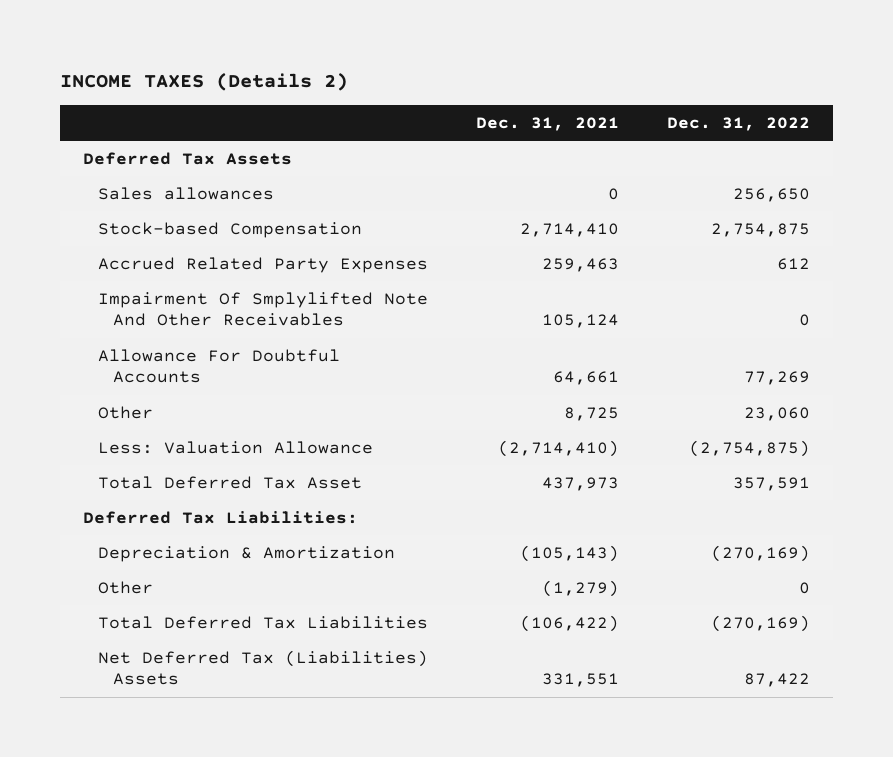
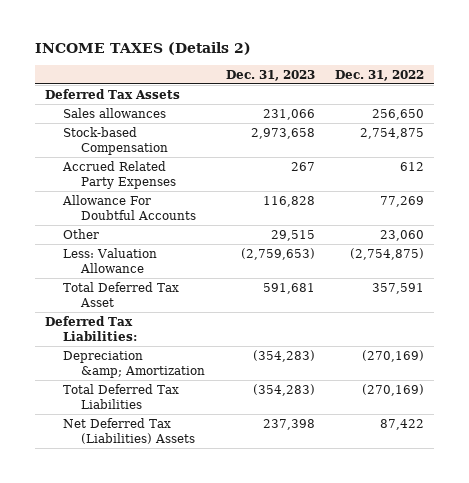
[475,116,619,131] Dec. 31, 2021 -> none
none -> [225,69,315,81] Dec. 31, 2023
[98,291,429,327] Impairment Of Smplylifted Note And Other Receivables -> none
[98,580,154,594] Other -> none
[98,545,396,562] Depreciation & Amortization -> [63,350,206,378] Depreciation &amp; Amortization

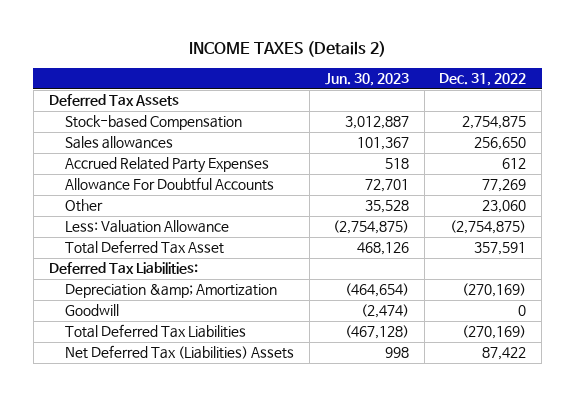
[225,69,315,81] Dec. 31, 2023 -> none
none -> [324,73,409,87] Jun. 30, 2023
[63,107,167,118] Sales allowances -> [65,136,174,150] Sales allowances
none -> [65,304,120,317] Goodwill

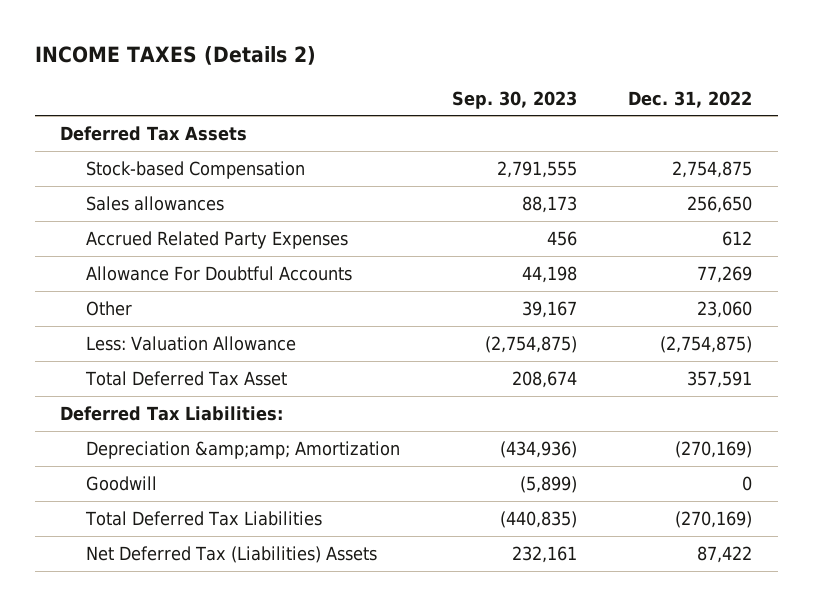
[324,73,409,87] Jun. 30, 2023 -> none
none -> [451,90,577,109] Sep. 30, 2023
[65,284,278,299] Depreciation &amp; Amortization -> [86,441,401,460] Depreciation &amp;amp; Amortization

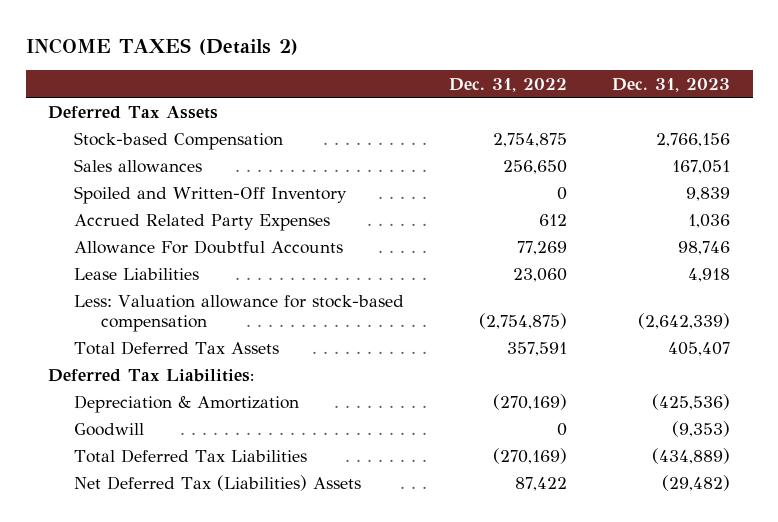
[451,90,577,109] Sep. 30, 2023 -> none
none -> [612,77,731,92] Dec. 31, 2023
none -> [74,185,348,204] Spoiled and Written-Off Inventory
[86,301,133,317] Other -> [74,267,200,280] Lease Liabilities
[86,336,297,352] Less: Valuation Allowance -> [74,294,405,332] Less: Valuation allowance for stock-based compensation
[85,371,288,387] Total Deferred Tax Asset -> [74,340,280,355] Total Deferred Tax Assets
[86,441,401,460] Depreciation &amp;amp; Amortization -> [74,394,300,413] Depreciation & Amortization

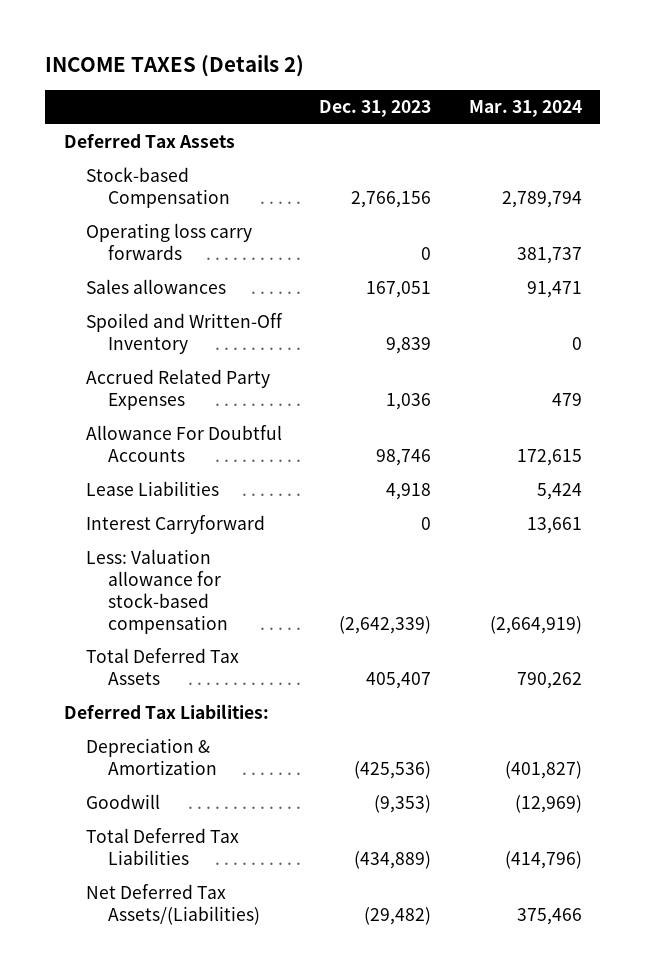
[449,77,568,92] Dec. 31, 2022 -> none
none -> [468,100,582,118] Mar. 31, 2024
none -> [85,223,252,261] Operating loss carry forwards
none -> [85,515,265,535] Interest Carryforward
[74,474,362,491] Net Deferred Tax (Liabilities) Assets -> [85,884,261,926] Net Deferred Tax Assets/(Liabilities)

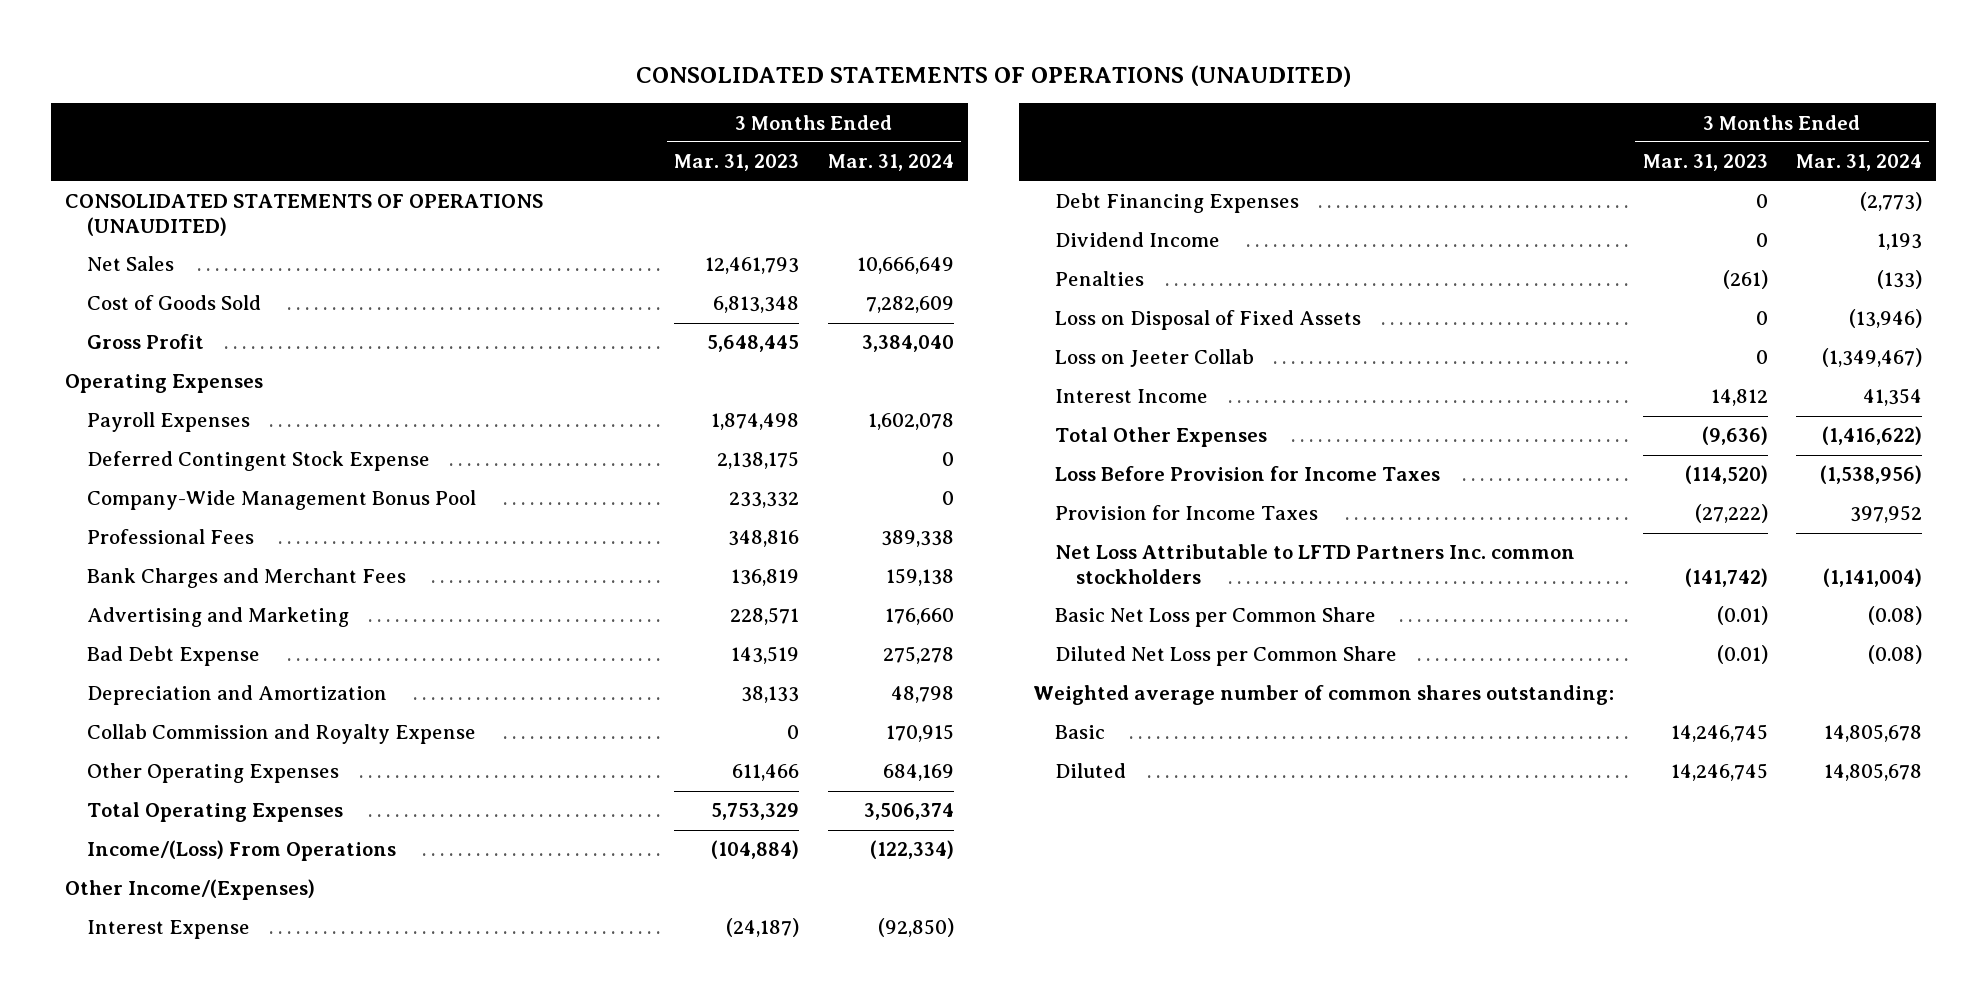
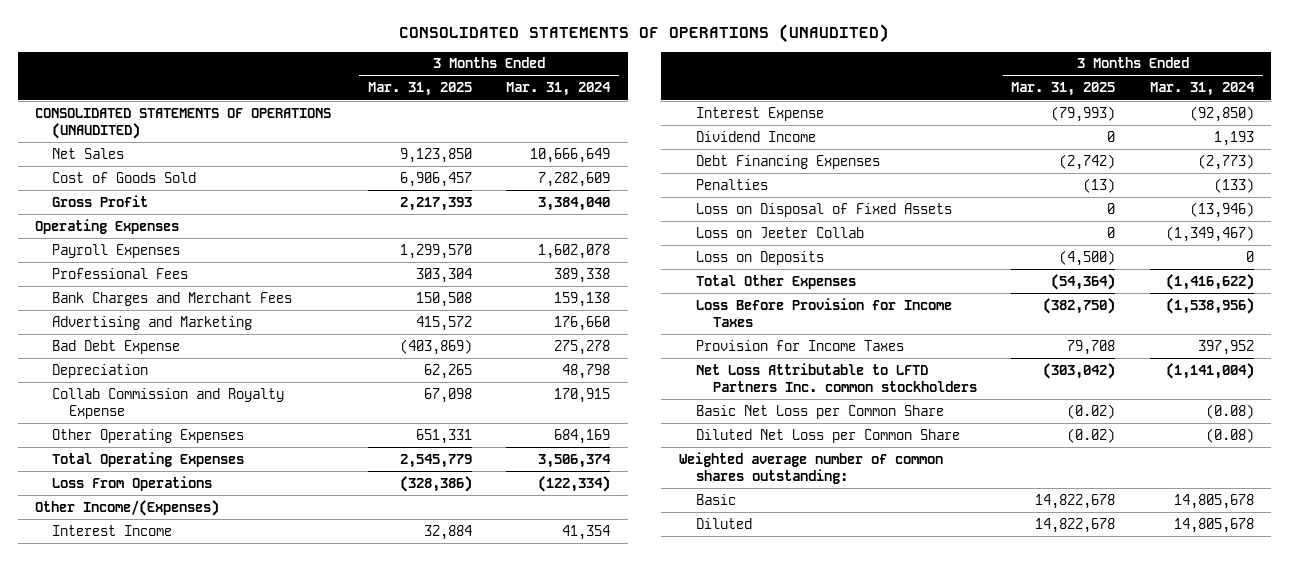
[674,154,800,172] Mar. 31, 2023 -> none
none -> [367,82,472,97] Mar. 31, 2025
[86,451,430,472] Deferred Contingent Stock Expense -> none
[86,490,476,511] Company-Wide Management Bonus Pool -> none
[86,685,387,706] Depreciation and Amortization -> [51,363,148,378] Depreciation
[86,840,396,862] Income/(Loss) From Operations -> [51,475,212,491] Loss From Operations
[1054,389,1208,404] Interest Income -> [51,524,172,536] Interest Income
[1054,193,1299,214] Debt Financing Expenses -> [695,154,880,169] Debt Financing Expenses
none -> [695,250,824,265] Loss on Deposits

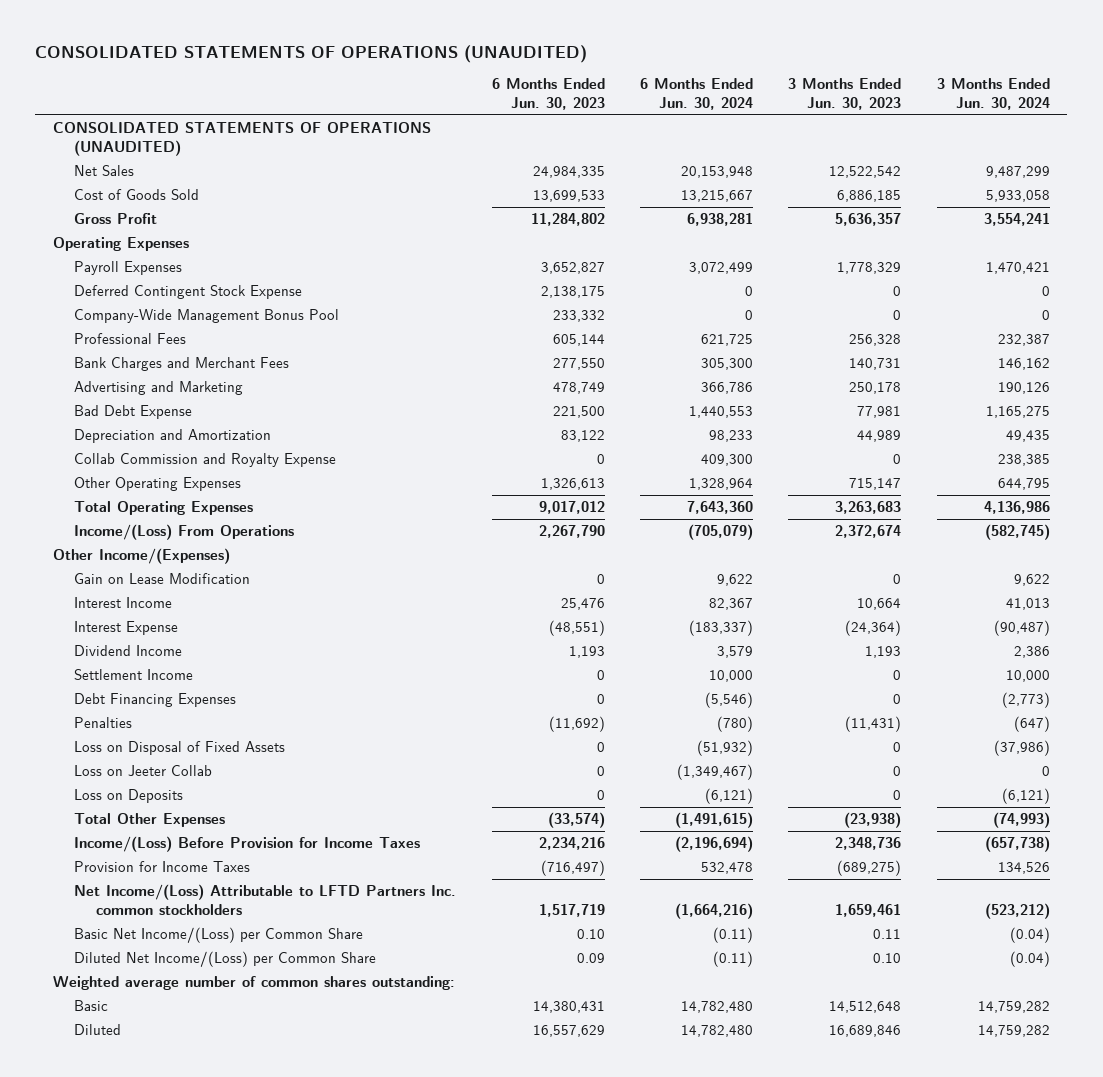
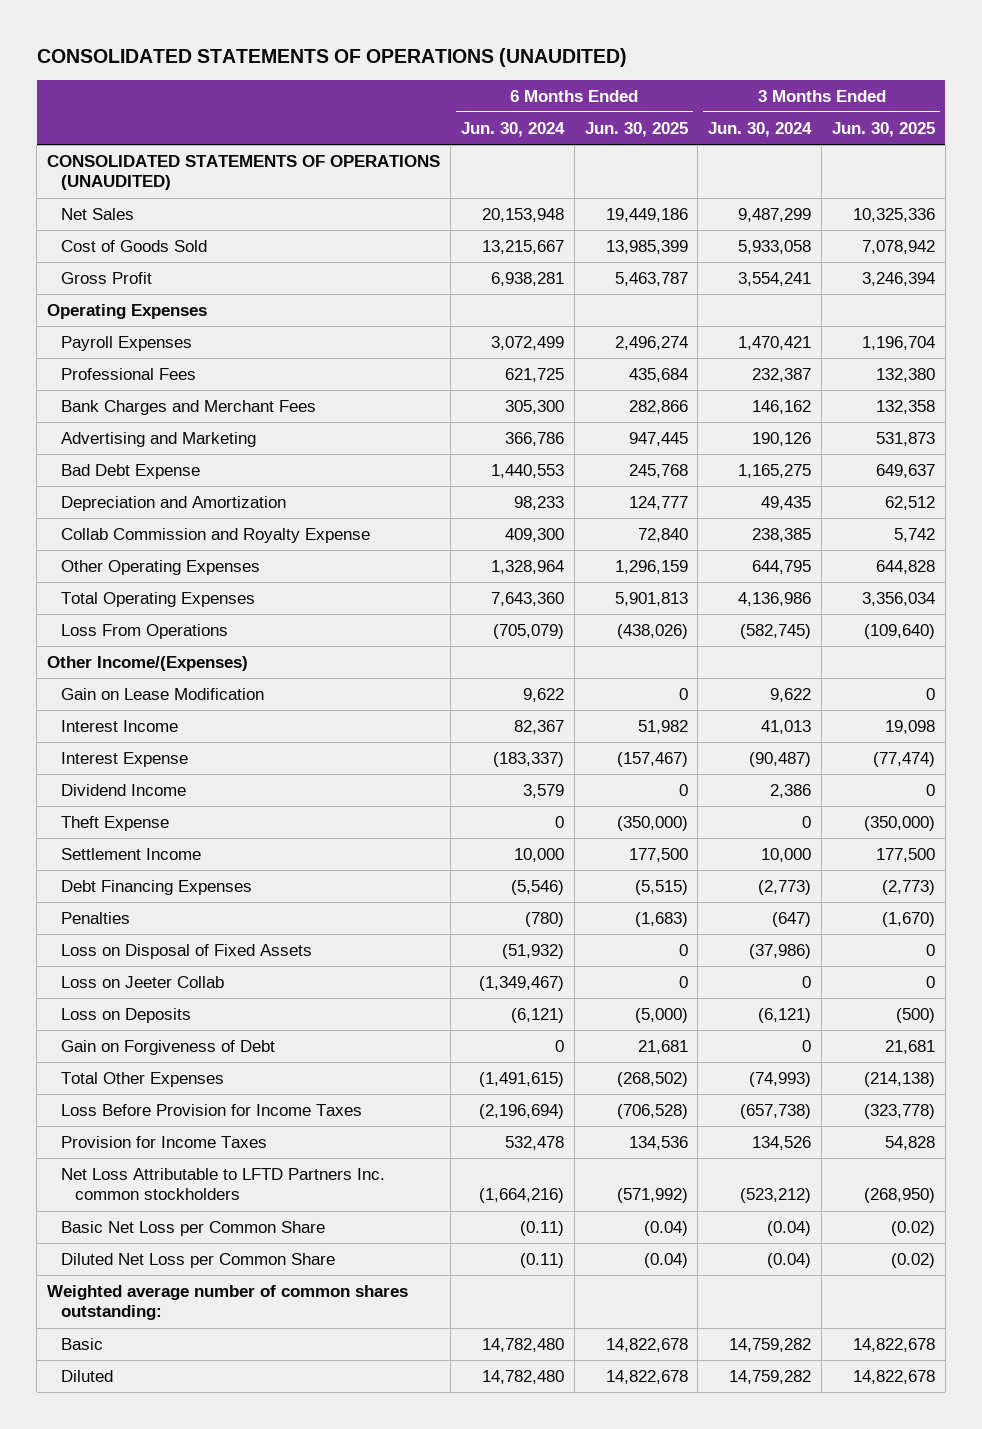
[491,78,605,111] 6 Months Ended Jun. 30, 2023 -> none
[788,78,902,111] 3 Months Ended Jun. 30, 2023 -> none
none -> [584,121,688,137] Jun. 30, 2025
none -> [832,121,936,137] Jun. 30, 2025
[74,285,303,300] Deferred Contingent Stock Expense -> none
[74,309,340,324] Company-Wide Management Bonus Pool -> none
[74,524,295,541] Income/(Loss) From Operations -> [61,623,229,639] Loss From Operations
none -> [61,815,170,831] Theft Expense
none -> [61,1039,276,1055] Gain on Forgiveness of Debt
[74,836,421,853] Income/(Loss) Before Provision for Income Taxes -> [61,1103,363,1116] Loss Before Provision for Income Taxes
[74,884,457,915] Net Income/(Loss) Attributable to LFTD Partners Inc. common stockholders -> [61,1167,386,1201] Net Loss Attributable to LFTD Partners Inc. common stockholders
[74,927,364,944] Basic Net Income/(Loss) per Common Share -> [61,1220,326,1236] Basic Net Loss per Common Share
[74,951,377,968] Diluted Net Income/(Loss) per Common Share -> [61,1252,336,1268] Diluted Net Loss per Common Share

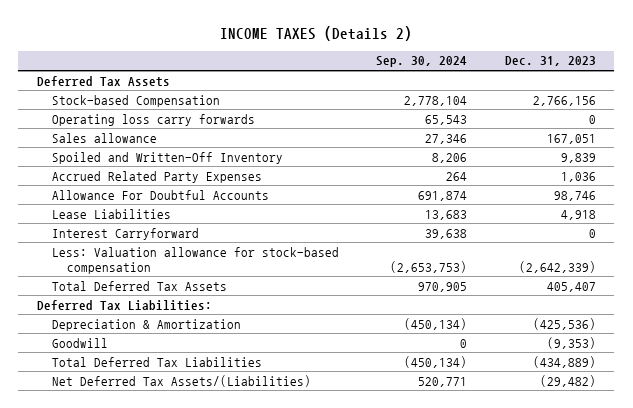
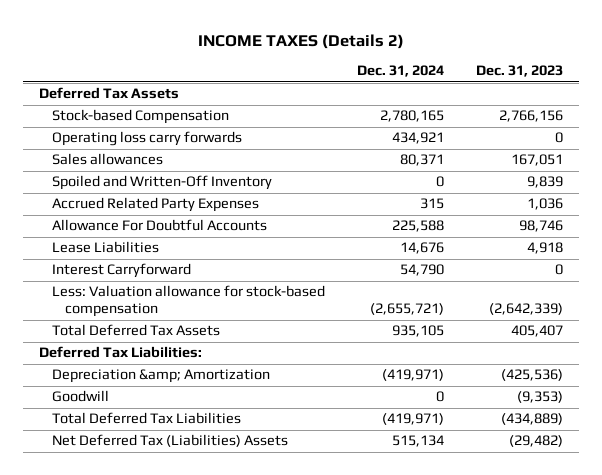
[376,56,468,68] Sep. 30, 2024 -> none
none -> [356,65,444,78] Dec. 31, 2024
[52,132,158,143] Sales allowance -> [51,153,163,166] Sales allowances
[52,318,242,331] Depreciation & Amortization -> [51,369,270,384] Depreciation &amp; Amortization
[52,374,312,387] Net Deferred Tax Assets/(Liabilities) -> [51,434,288,448] Net Deferred Tax (Liabilities) Assets

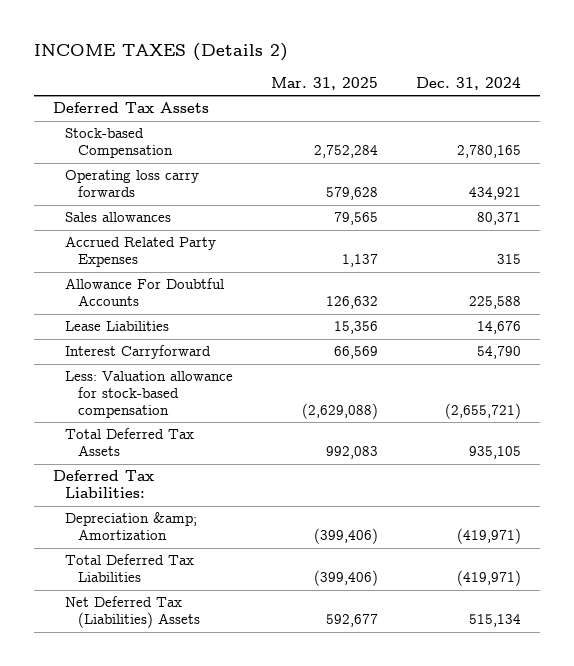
[475,65,563,78] Dec. 31, 2023 -> none
none -> [271,77,379,91] Mar. 31, 2025
[51,175,272,191] Spoiled and Written-Off Inventory -> none
[51,390,109,403] Goodwill -> none

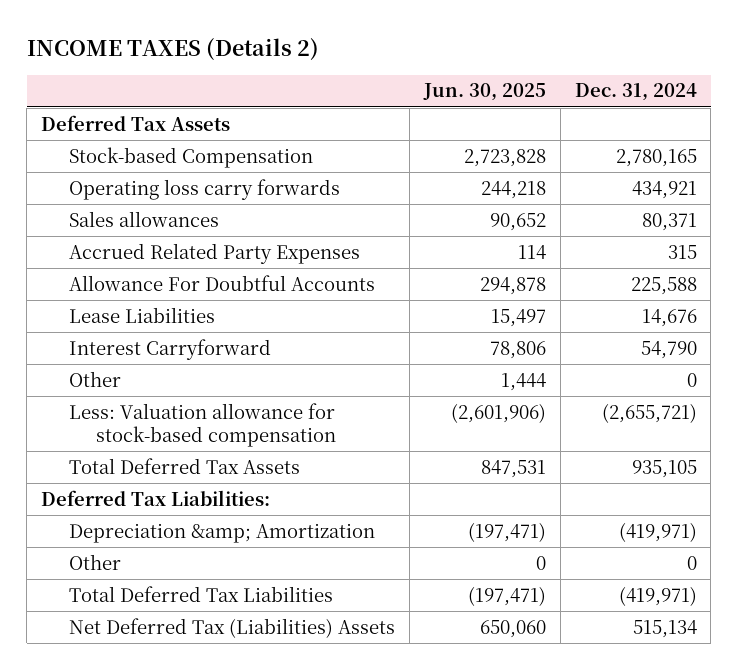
[271,77,379,91] Mar. 31, 2025 -> none
none -> [422,83,546,102] Jun. 30, 2025
none -> [68,370,121,387] Other
none -> [68,553,121,570] Other

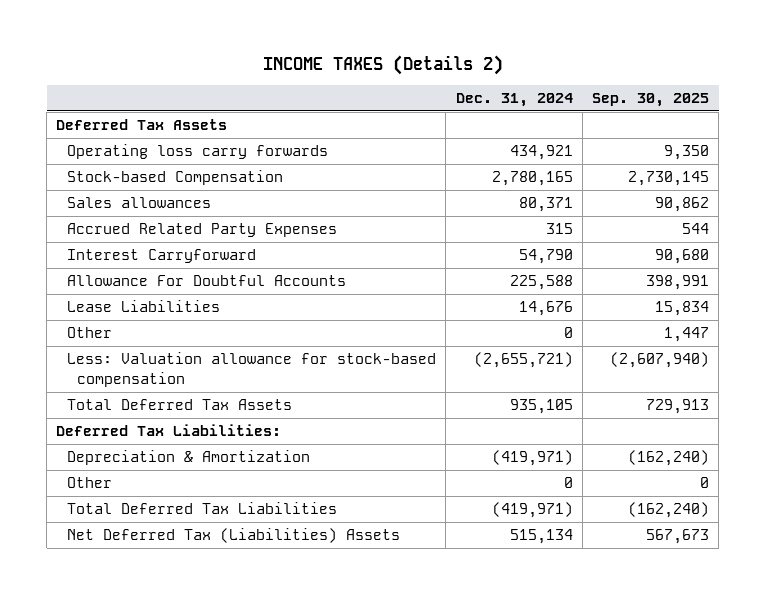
[422,83,546,102] Jun. 30, 2025 -> none
none -> [592,93,710,108] Sep. 30, 2025
[68,146,313,168] Stock-based Compensation -> [66,170,283,186] Stock-based Compensation
[68,338,271,360] Interest Carryforward -> [66,249,256,264] Interest Carryforward
[68,522,375,543] Depreciation &amp; Amortization -> [66,450,310,466] Depreciation & Amortization

